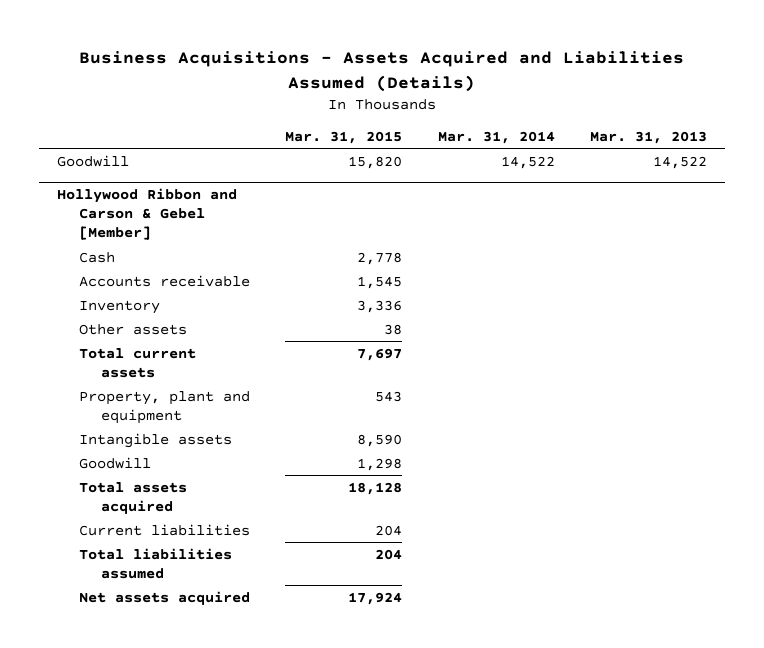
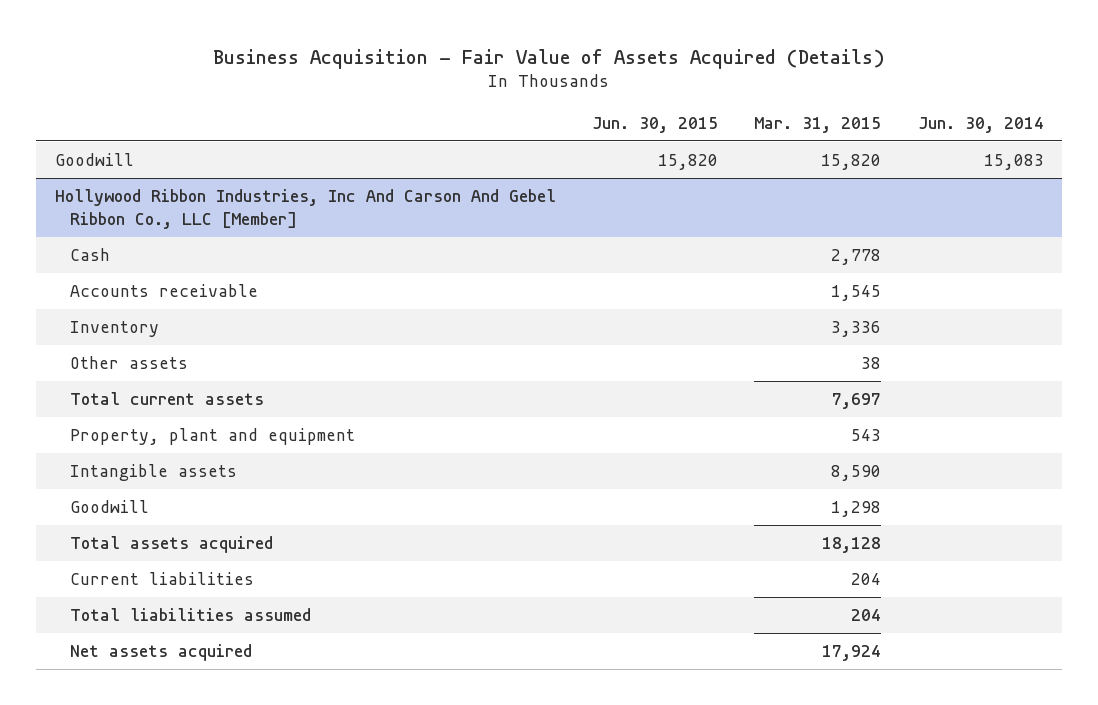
[79,51,685,92] Business Acquisitions - Assets Acquired and Liabilities Assumed (Details) -> [213,48,886,69] Business Acquisition - Fair Value of Assets Acquired (Details)
[437,130,555,144] Mar. 31, 2014 -> none
[590,130,708,144] Mar. 31, 2013 -> none
none -> [592,116,719,133] Jun. 30, 2015
none -> [917,116,1044,133] Jun. 30, 2014
[56,188,237,241] Hollywood Ribbon and Carson & Gebel [Member] -> [54,189,556,229] Hollywood Ribbon Industries, Inc And Carson And Gebel Ribbon Co., LLC [Member]

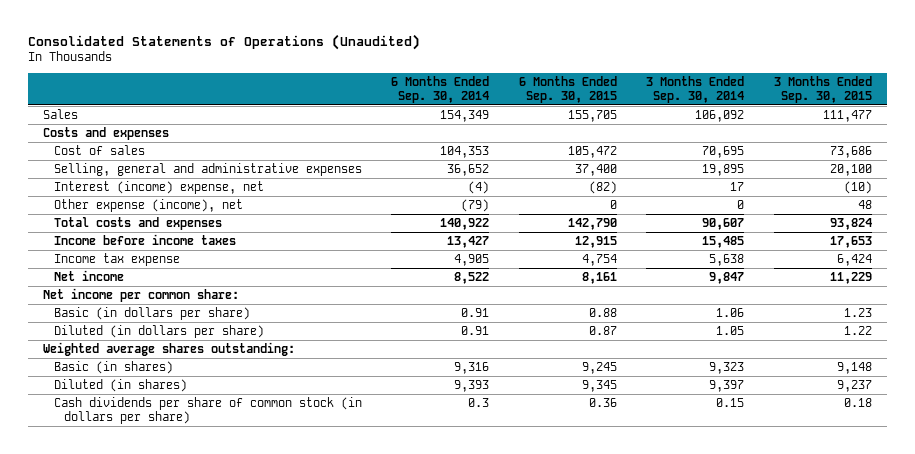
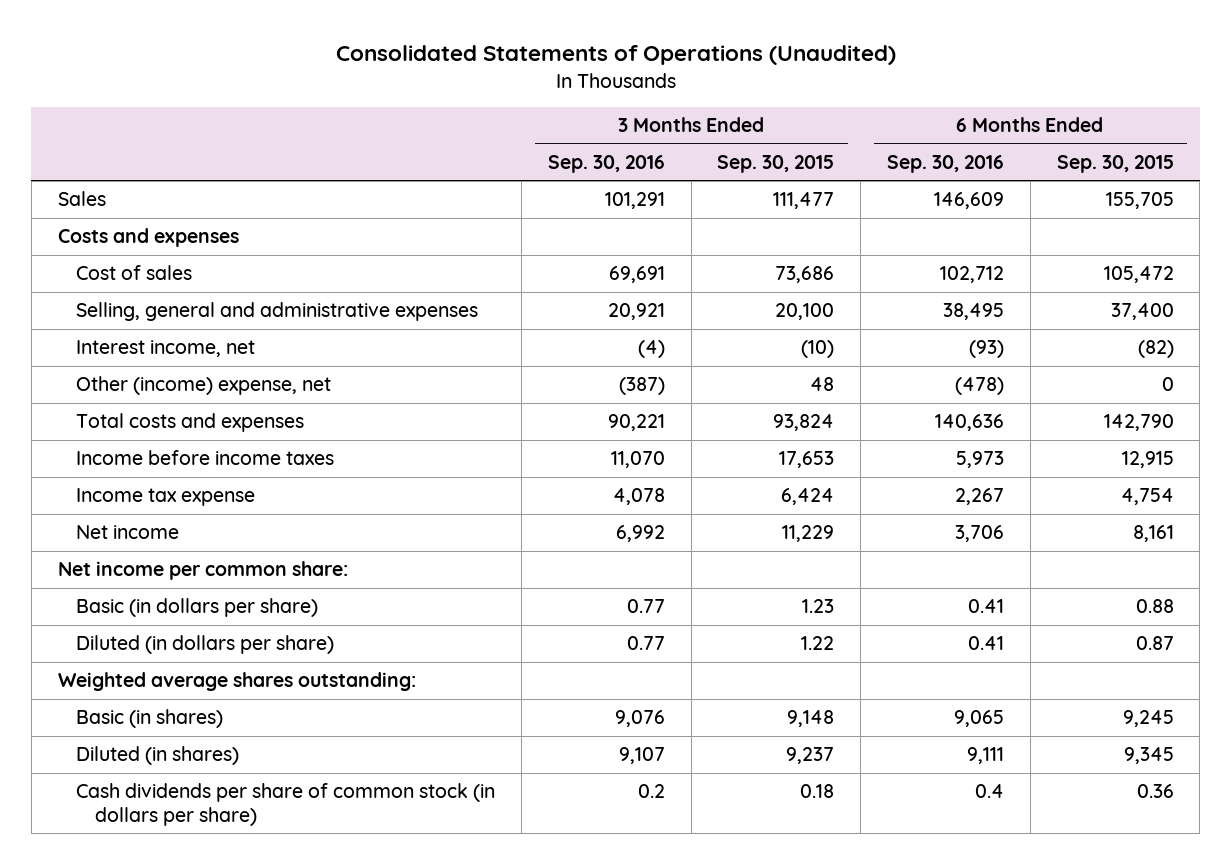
[391,76,490,103] 6 Months Ended Sep. 30, 2014 -> none
[646,76,745,103] 3 Months Ended Sep. 30, 2014 -> none
none -> [547,154,665,173] Sep. 30, 2016
none -> [887,154,1005,173] Sep. 30, 2016
[53,181,264,195] Interest (income) expense, net -> [76,340,256,358] Interest income, net
[53,199,243,213] Other expense (income), net -> [76,376,332,396] Other (income) expense, net

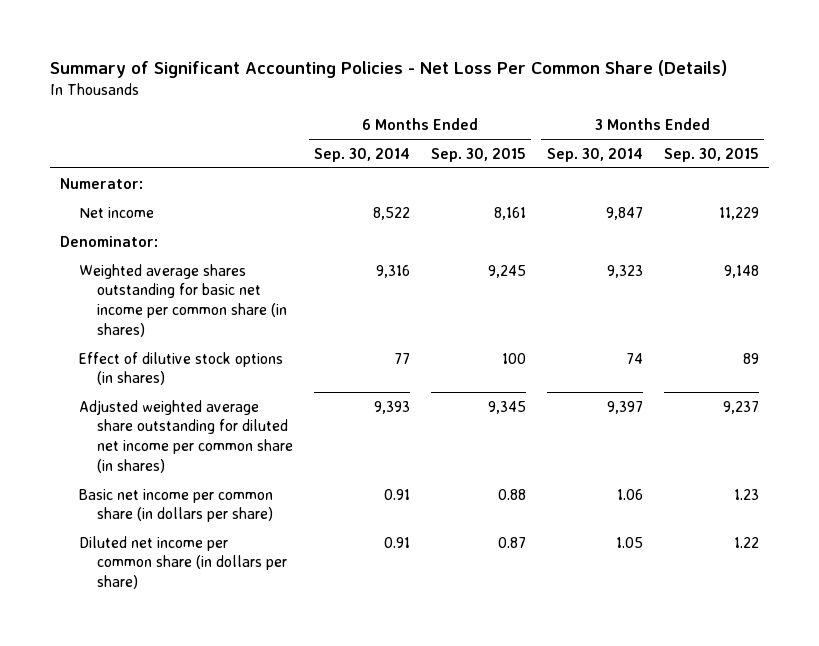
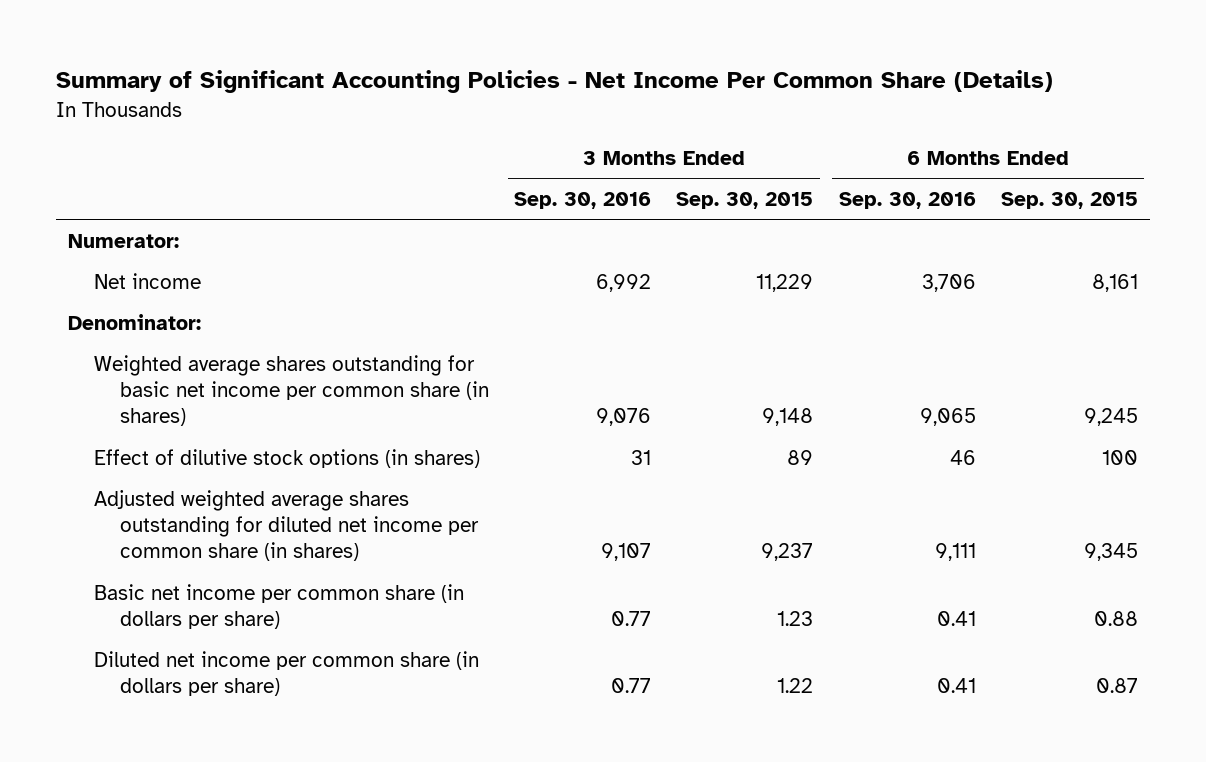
[50,60,728,79] Summary of Significant Accounting Policies - Net Loss Per Common Share (Details) -> [55,70,1053,94] Summary of Significant Accounting Policies - Net Income Per Common Share (Details)
[313,147,410,162] Sep. 30, 2014 -> none
[546,147,643,162] Sep. 30, 2014 -> none
none -> [514,191,652,209] Sep. 30, 2016
none -> [838,191,976,209] Sep. 30, 2016
[78,399,293,473] Adjusted weighted average share outstanding for diluted net income per common share (in shares) -> [94,489,480,562] Adjusted weighted average shares outstanding for diluted net income per common share (in shares)

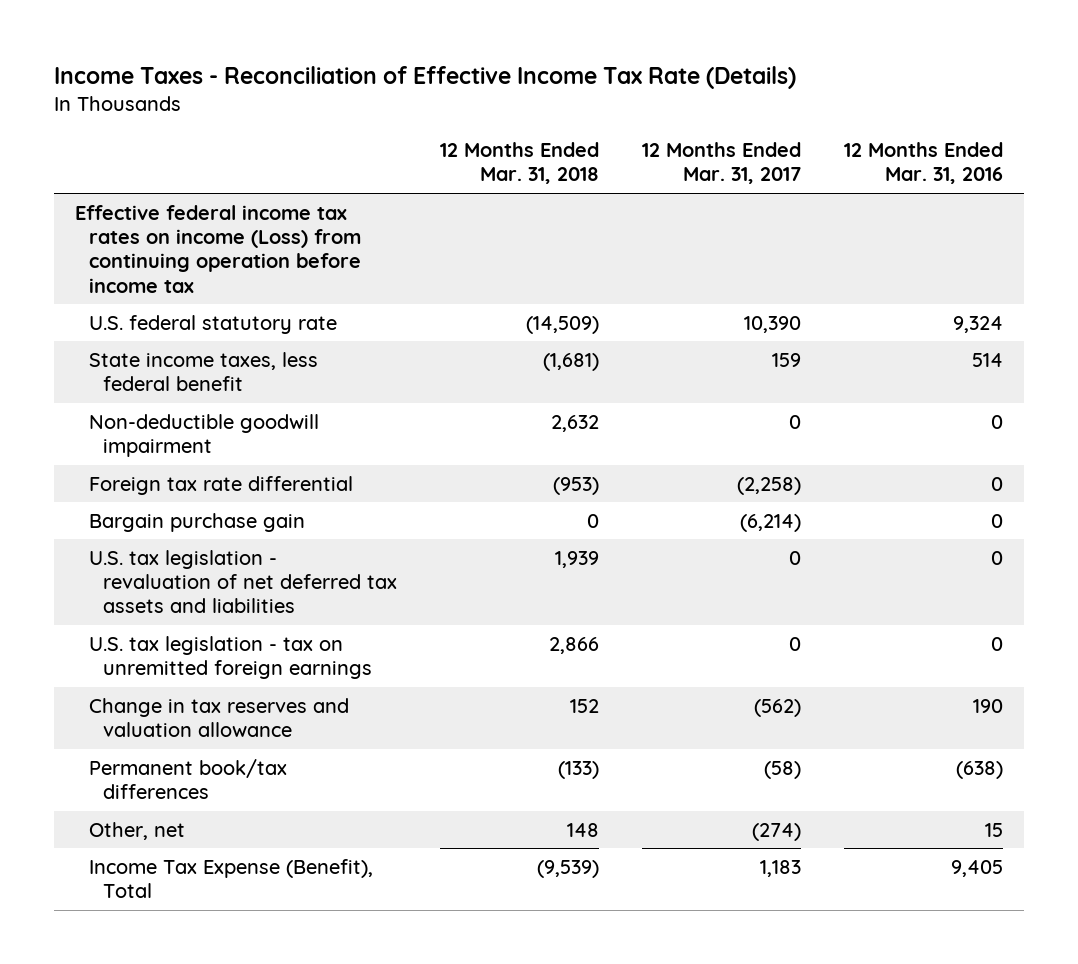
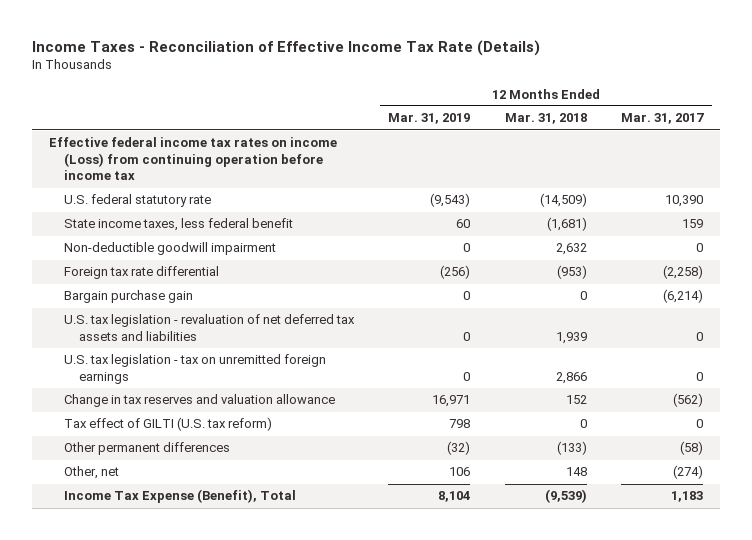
[843,142,1003,185] 12 Months Ended Mar. 31, 2016 -> none
none -> [388,113,471,125] Mar. 31, 2019
none -> [64,417,273,432] Tax effect of GILTI (U.S. tax reform)
[89,758,288,800] Permanent book/tax differences -> [64,442,231,456] Other permanent differences

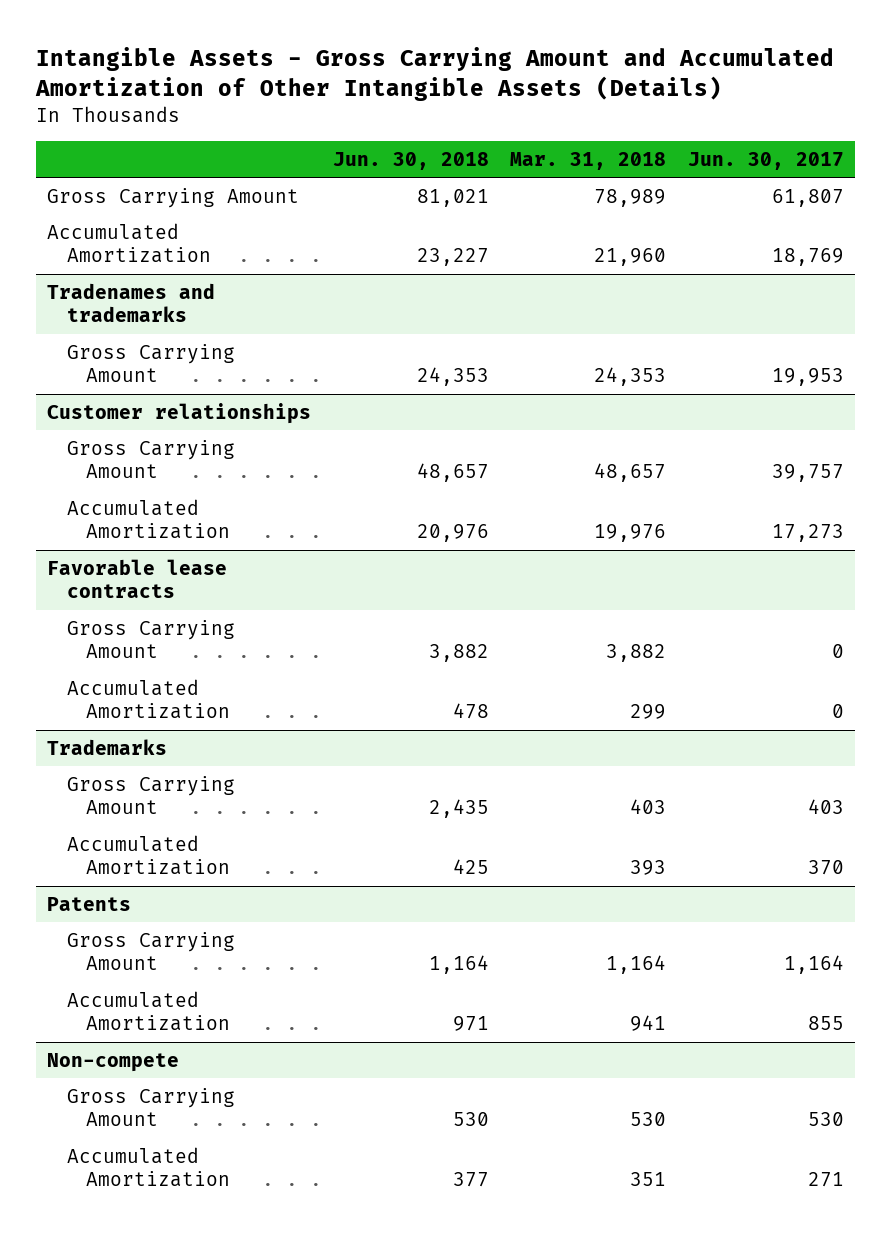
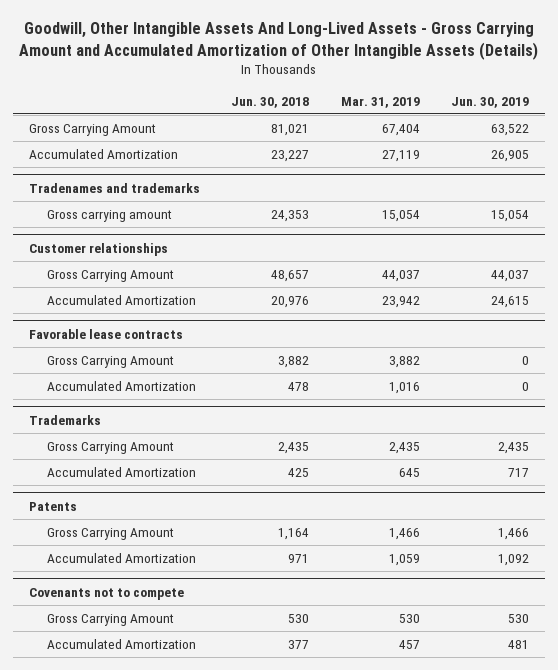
[35,47,835,102] Intangible Assets - Gross Carrying Amount and Accumulated Amortization of Other Intangible Assets (Details) -> [18,22,538,60] Goodwill, Other Intangible Assets And Long-Lived Assets - Gross Carrying Amount and Accumulated Amortization of Other Intangible Assets (Details)
[510,151,667,170] Mar. 31, 2018 -> none
[687,151,844,170] Jun. 30, 2017 -> none
none -> [340,96,420,108] Mar. 31, 2019
none -> [451,96,530,108] Jun. 30, 2019
[66,343,235,383] Gross Carrying Amount -> [47,209,173,222] Gross carrying amount
[47,1052,180,1072] Non-compete -> [28,587,184,600] Covenants not to compete

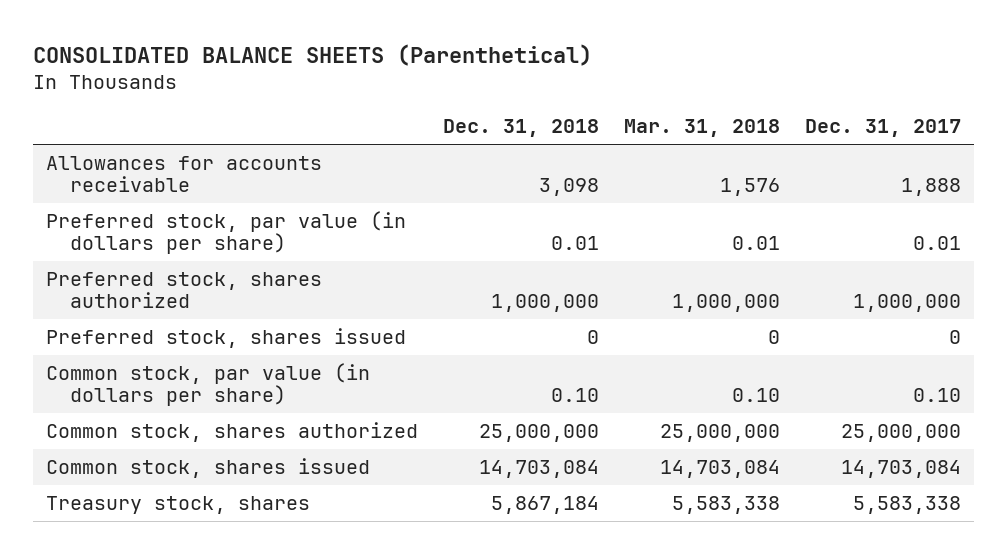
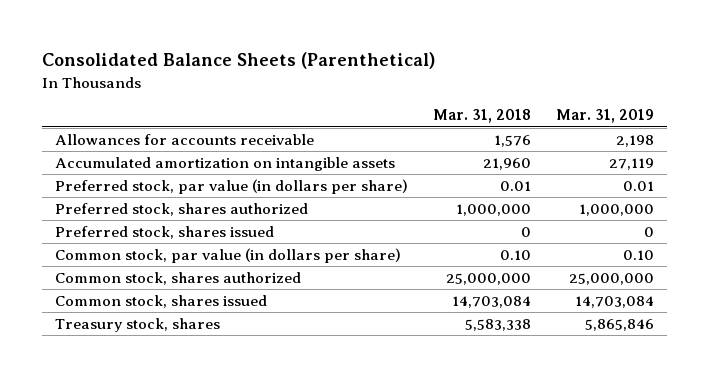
[33,44,593,67] CONSOLIDATED BALANCE SHEETS (Parenthetical) -> [42,52,436,70] Consolidated Balance Sheets (Parenthetical)
[442,119,599,138] Dec. 31, 2018 -> none
[804,119,961,138] Dec. 31, 2017 -> none
none -> [556,109,655,124] Mar. 31, 2019
none -> [54,157,395,172] Accumulated amortization on intangible assets

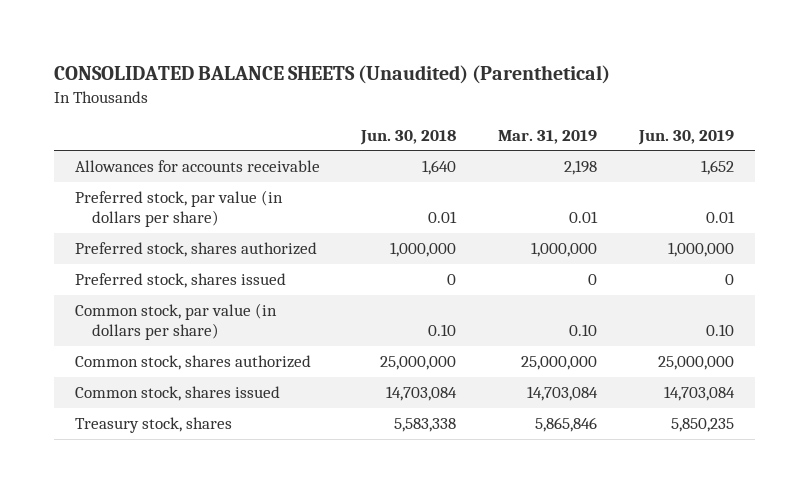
[42,52,436,70] Consolidated Balance Sheets (Parenthetical) -> [53,64,610,84] CONSOLIDATED BALANCE SHEETS (Unaudited) (Parenthetical)
[433,109,532,124] Mar. 31, 2018 -> none
none -> [360,129,457,145] Jun. 30, 2018
none -> [637,129,734,145] Jun. 30, 2019
[54,157,395,172] Accumulated amortization on intangible assets -> none

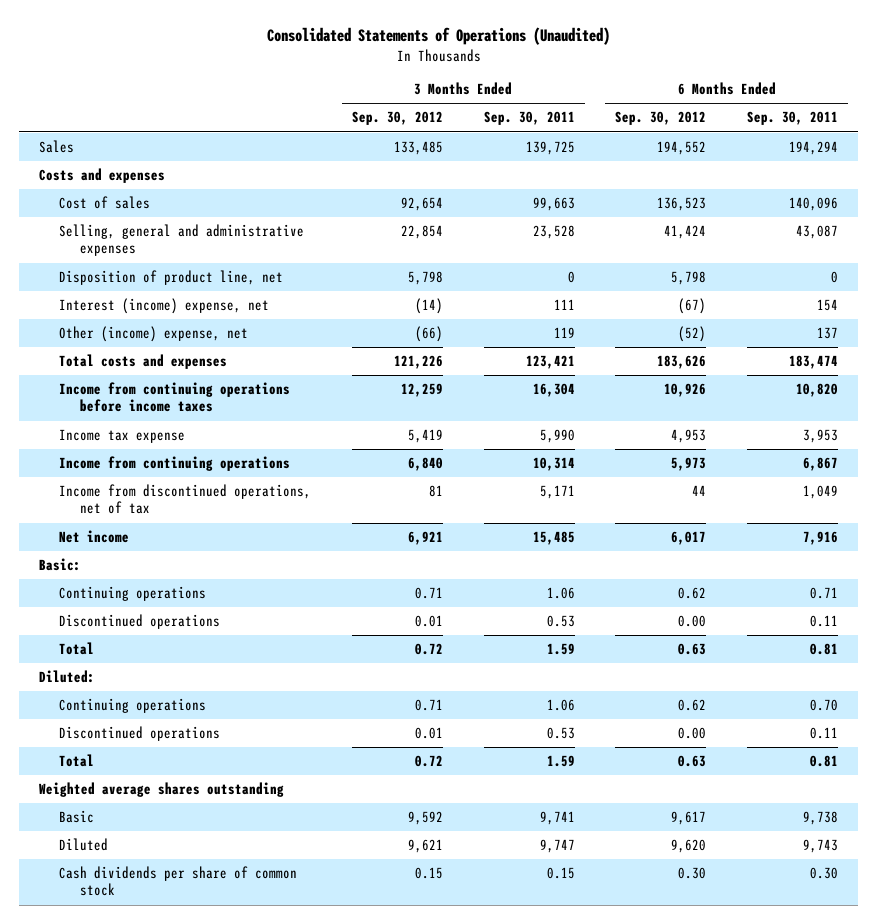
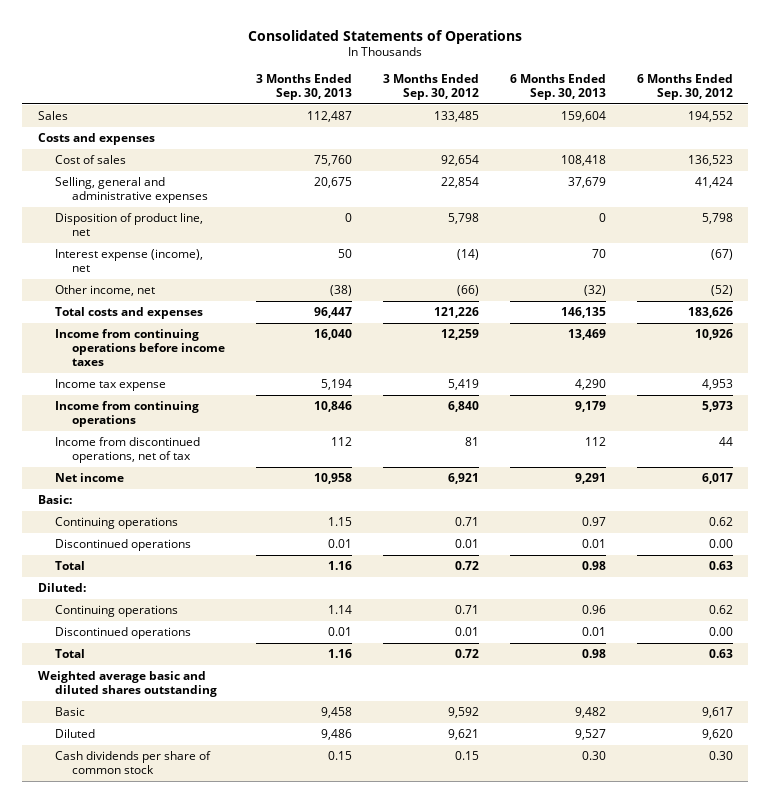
[266,27,610,46] Consolidated Statements of Operations (Unaudited) -> [248,29,523,44] Consolidated Statements of Operations
[483,111,575,126] Sep. 30, 2011 -> none
[747,111,839,126] Sep. 30, 2011 -> none
none -> [255,74,352,101] 3 Months Ended Sep. 30, 2013
none -> [509,74,606,101] 6 Months Ended Sep. 30, 2013
[59,298,270,315] Interest (income) expense, net -> [55,249,204,272] Interest expense (income), net
[59,326,249,343] Other (income) expense, net -> [55,285,156,297] Other income, net
[39,782,285,798] Weighted average shares outstanding -> [37,671,218,697] Weighted average basic and diluted shares outstanding

